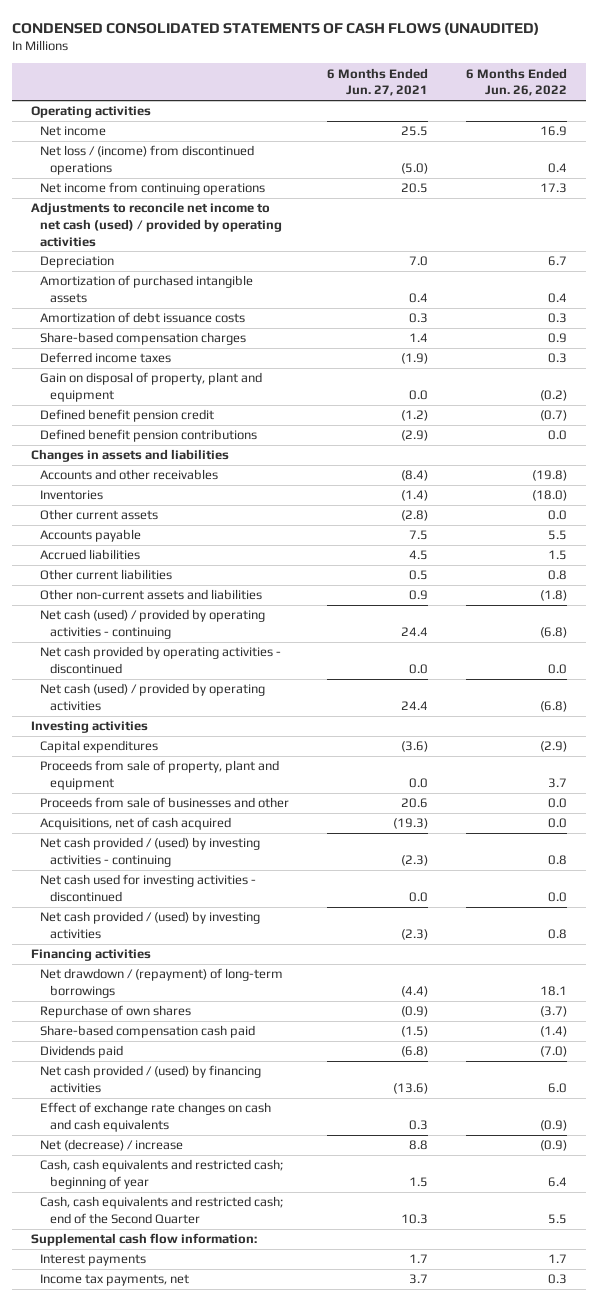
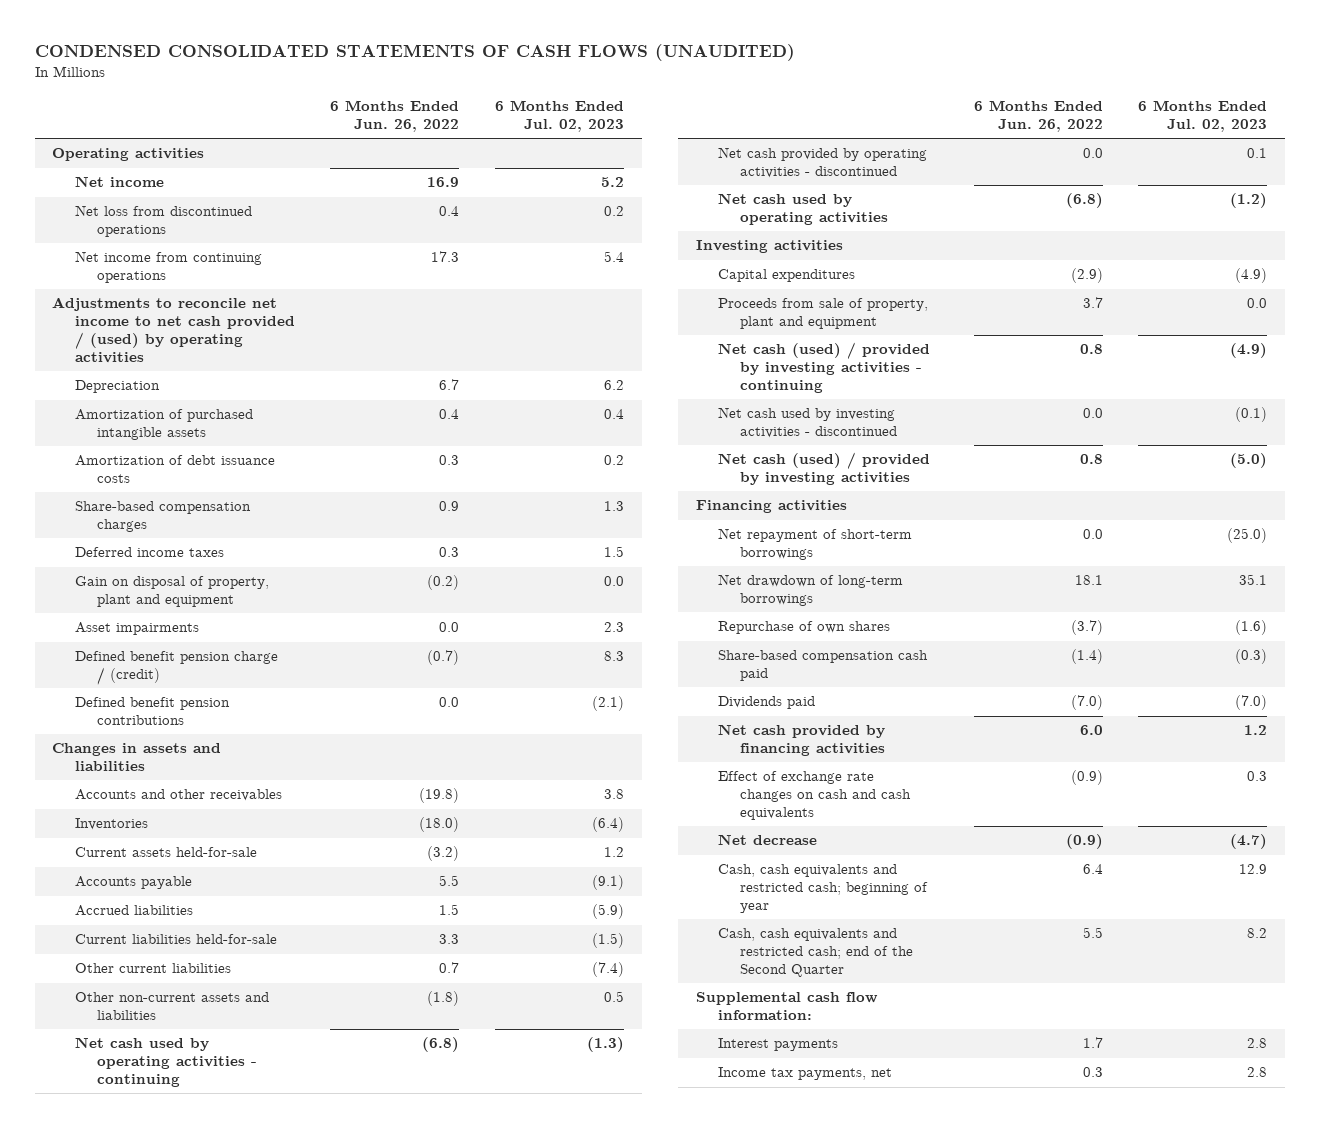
[327,67,429,97] 6 Months Ended Jun. 27, 2021 -> none
none -> [494,99,624,132] 6 Months Ended Jul. 02, 2023
[40,145,255,175] Net loss / (income) from discontinued operations -> [74,205,252,238] Net loss from discontinued operations
[31,202,283,247] Adjustments to reconcile net income to net cash (used) / provided by operating activities -> [52,297,295,363] Adjustments to reconcile net income to net cash provided / (used) by operating activities
none -> [74,622,199,636] Asset impairments
[40,409,215,423] Defined benefit pension credit -> [74,651,278,686] Defined benefit pension charge / (credit)
[40,509,159,521] Other current assets -> none
none -> [74,847,257,858] Current assets held-for-sale
none -> [74,934,277,945] Current liabilities held-for-sale
[548,570,568,581] 0.8 -> [439,962,460,974] 0.7
[40,609,266,639] Net cash (used) / provided by operating activities - continuing -> [74,1037,258,1087] Net cash used by operating activities - continuing
[40,683,266,711] Net cash (used) / provided by operating activities -> [718,193,889,226] Net cash used by operating activities
[40,797,290,809] Proceeds from sale of businesses and other -> none
[40,817,232,831] Acquisitions, net of cash acquired -> none
[40,837,261,867] Net cash provided / (used) by investing activities - continuing -> [718,342,931,393] Net cash (used) / provided by investing activities - continuing
[40,874,257,902] Net cash used for investing activities - discontinued -> [718,407,898,439] Net cash used by investing activities - discontinued
[40,911,261,939] Net cash provided / (used) by investing activities -> [718,452,931,486] Net cash (used) / provided by investing activities
none -> [718,528,913,561] Net repayment of short-term borrowings
[40,968,284,998] Net drawdown / (repayment) of long-term borrowings -> [718,574,904,607] Net drawdown of long-term borrowings
[40,1065,262,1093] Net cash provided / (used) by financing activities -> [718,724,886,757] Net cash provided by financing activities
[40,1139,184,1152] Net (decrease) / increase -> [718,834,818,846] Net decrease

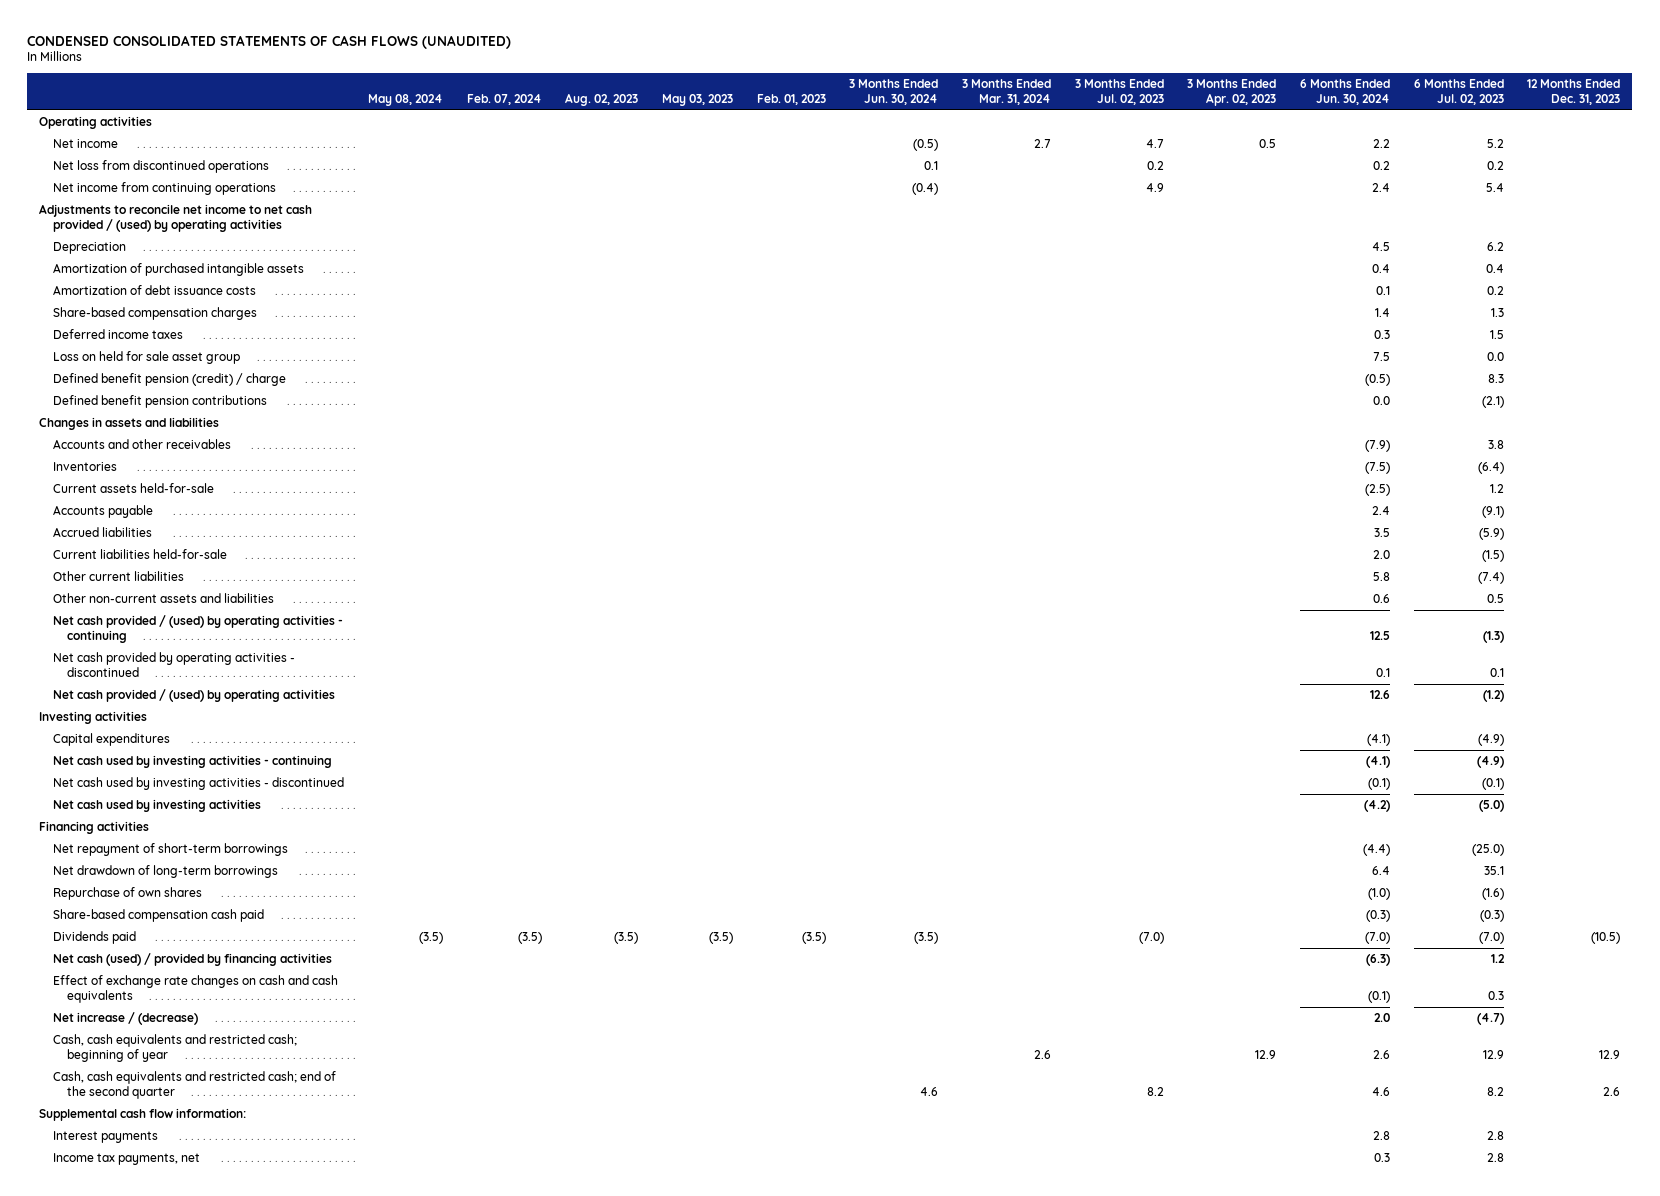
[330,99,460,132] 6 Months Ended Jun. 26, 2022 -> none
none -> [367,94,443,107] May 08, 2024
none -> [466,94,542,106] Feb. 07, 2024
none -> [565,93,639,107] Aug. 02, 2023
none -> [662,94,734,107] May 03, 2023
none -> [756,94,826,106] Feb. 01, 2023
none -> [849,79,939,106] 3 Months Ended Jun. 30, 2024
none -> [962,79,1052,106] 3 Months Ended Mar. 31, 2024
none -> [1074,79,1164,106] 3 Months Ended Jul. 02, 2023
none -> [1187,79,1277,107] 3 Months Ended Apr. 02, 2023
none -> [1300,79,1391,106] 6 Months Ended Jun. 30, 2024
none -> [1527,79,1621,106] 12 Months Ended Dec. 31, 2023
[74,576,269,608] Gain on disposal of property, plant and equipment -> none
[74,622,199,636] Asset impairments -> none
none -> [53,351,241,365] Loss on held for sale asset group
[74,651,278,686] Defined benefit pension charge / (credit) -> [53,373,287,387] Defined benefit pension (credit) / charge
[74,1037,258,1087] Net cash used by operating activities - continuing -> [53,615,344,643] Net cash provided / (used) by operating activities - continuing
[718,193,889,226] Net cash used by operating activities -> [53,689,336,703] Net cash provided / (used) by operating activities
[718,298,929,330] Proceeds from sale of property, plant and equipment -> none
[718,342,931,393] Net cash (used) / provided by investing activities - continuing -> [53,755,333,769] Net cash used by investing activities - continuing
[718,452,931,486] Net cash (used) / provided by investing activities -> [53,799,262,813] Net cash used by investing activities
[718,724,886,757] Net cash provided by financing activities -> [53,953,333,967] Net cash (used) / provided by financing activities
[718,834,818,846] Net decrease -> [53,1012,199,1026] Net increase / (decrease)
[718,928,914,977] Cash, cash equivalents and restricted cash; end of the Second Quarter -> [53,1071,337,1099] Cash, cash equivalents and restricted cash; end of the second quarter

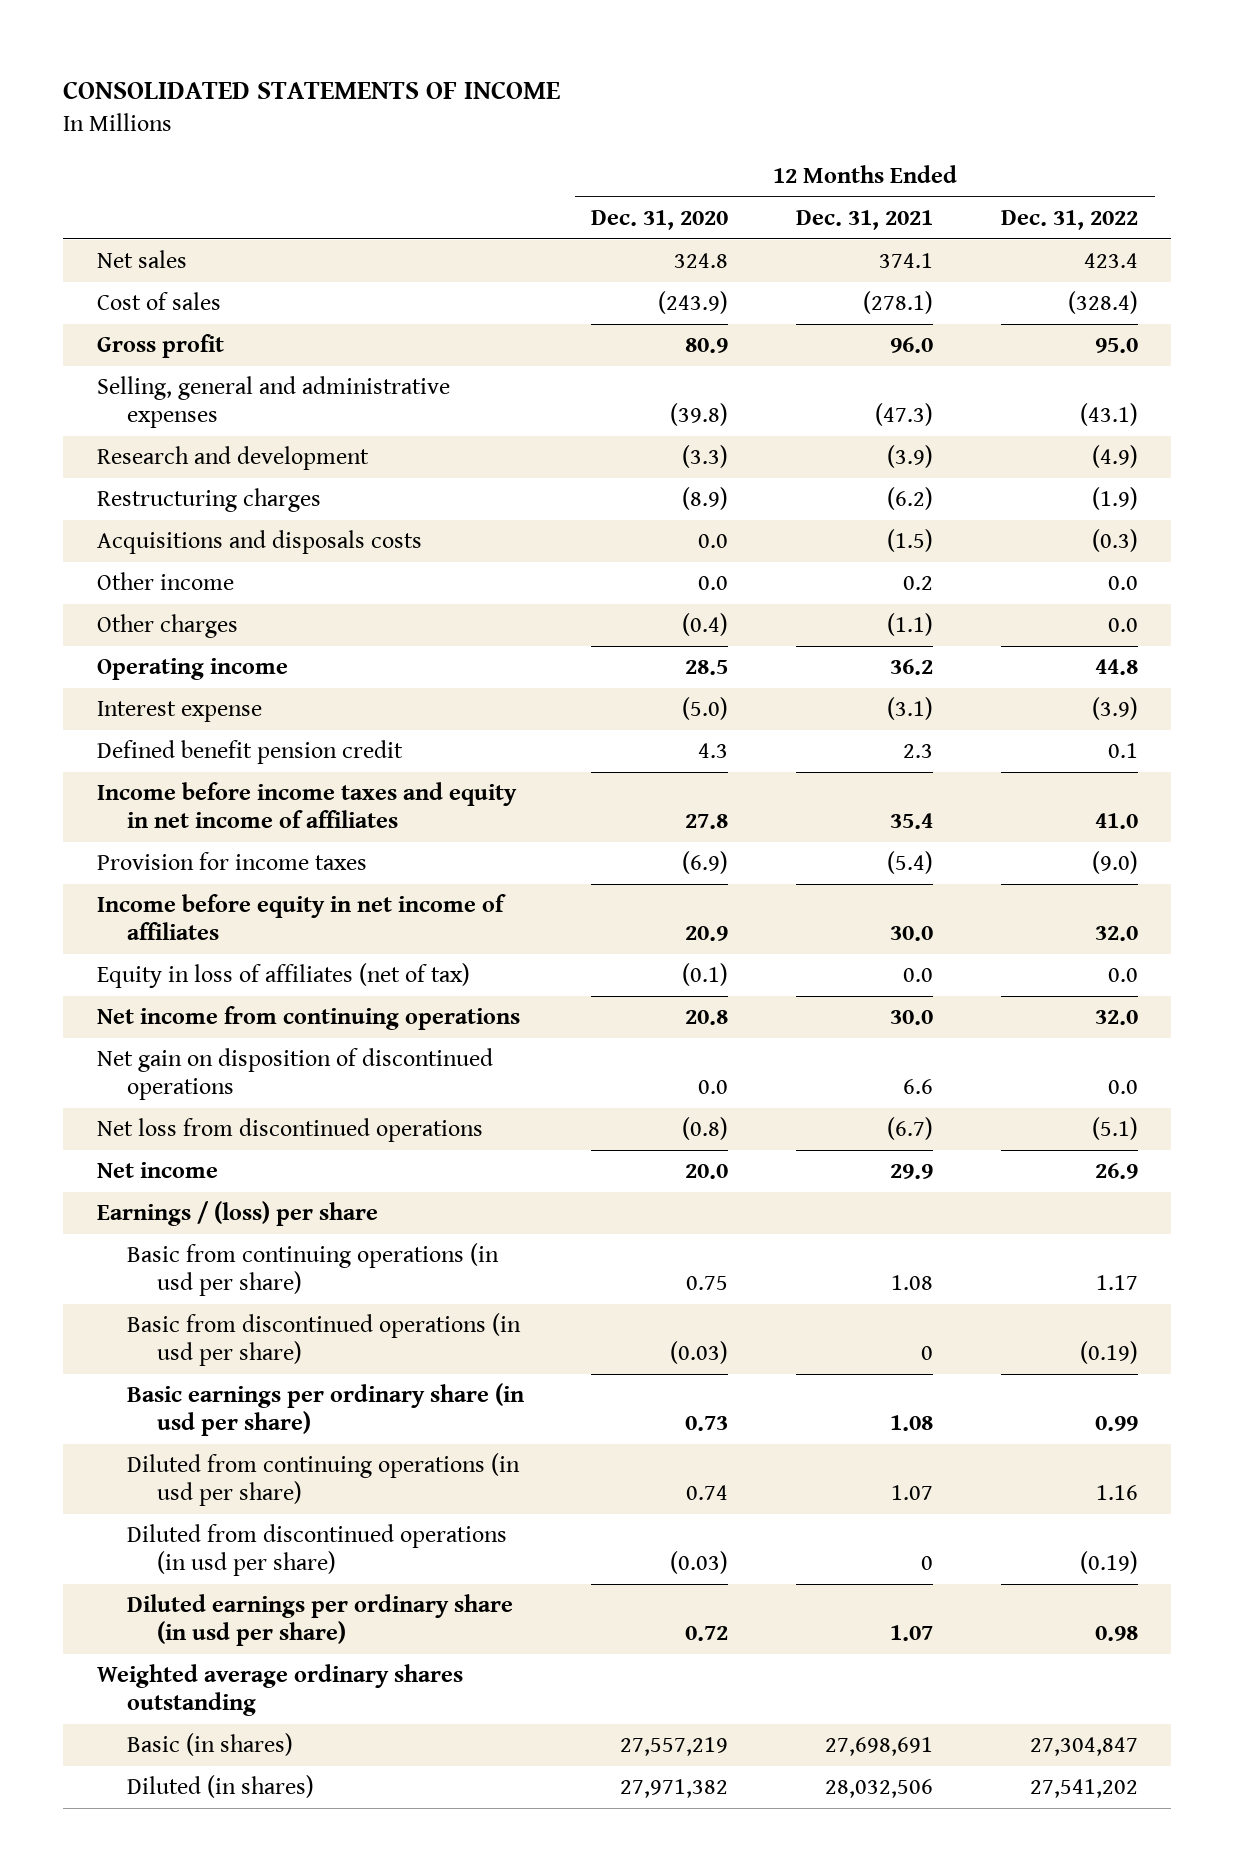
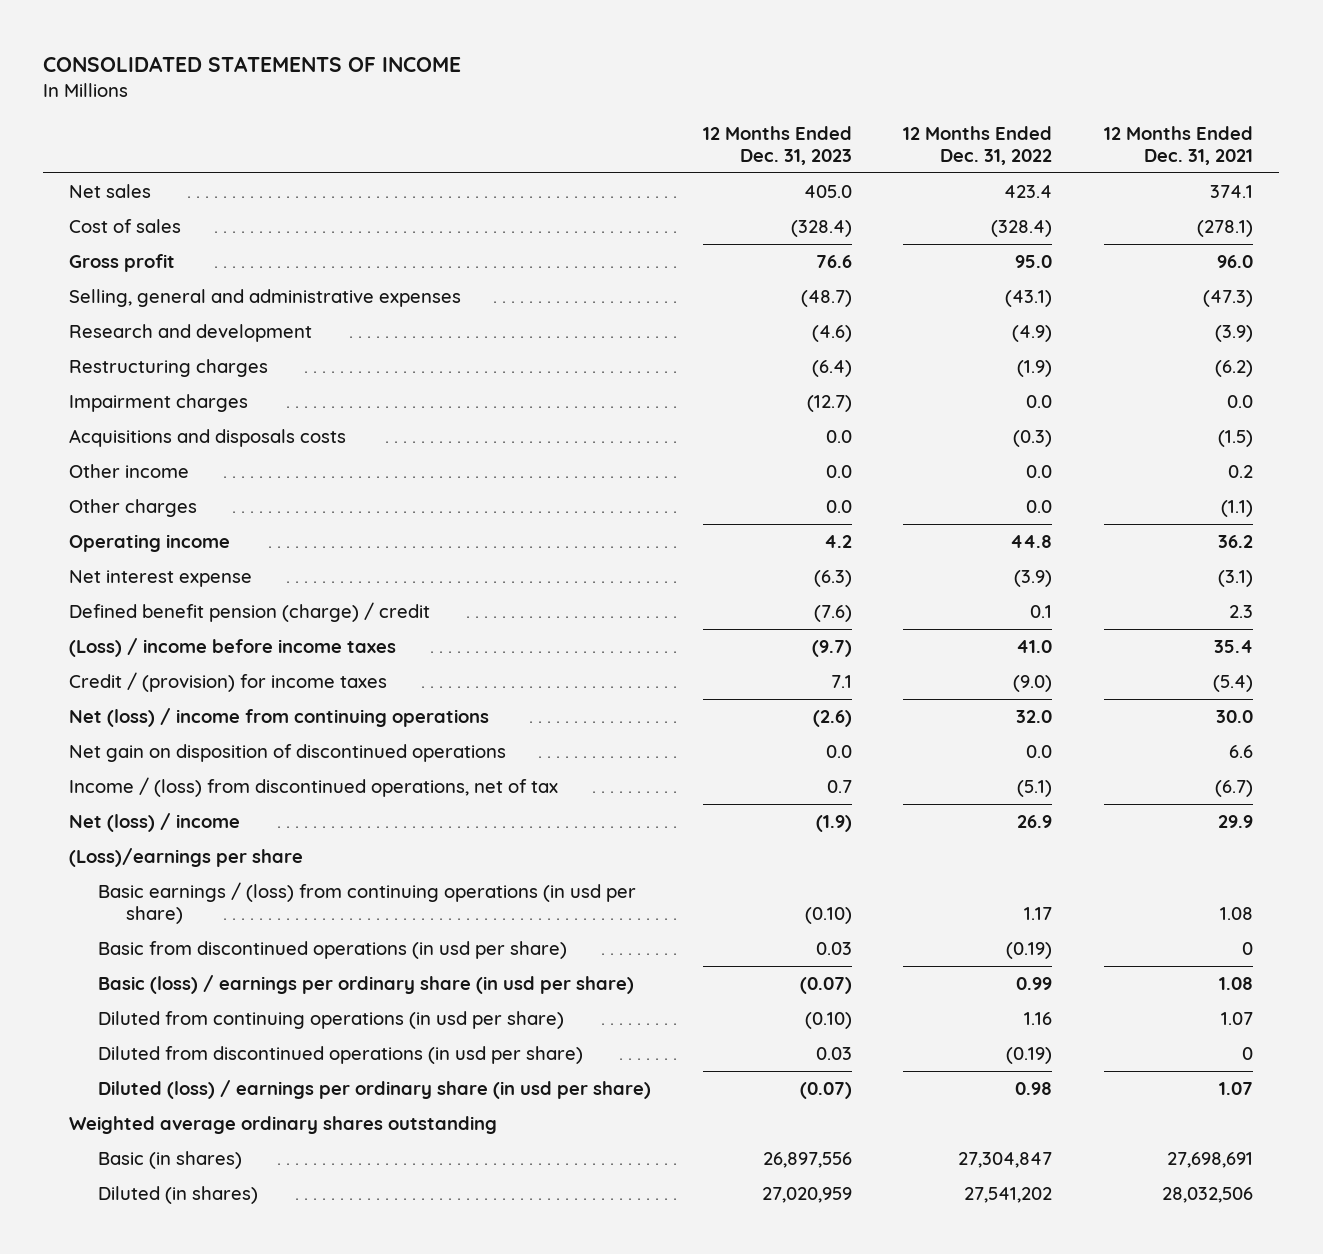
[591,210,729,231] Dec. 31, 2020 -> none
none -> [702,125,852,165] 12 Months Ended Dec. 31, 2023
none -> [69,394,249,413] Impairment charges
[96,894,506,941] Income before equity in net income of affiliates -> none
[96,963,470,989] Equity in loss of affiliates (net of tax) -> none
[96,701,262,723] Interest expense -> [69,570,253,588] Net interest expense
[96,740,403,765] Defined benefit pension credit -> [69,602,431,623] Defined benefit pension (charge) / credit
[96,782,517,829] Income before income taxes and equity in net income of affiliates -> [69,638,397,658] (Loss) / income before income taxes
[96,852,367,871] Provision for income taxes -> [69,672,388,693] Credit / (provision) for income taxes
[96,1006,520,1031] Net income from continuing operations -> [69,708,490,728] Net (loss) / income from continuing operations
[96,1118,483,1143] Net loss from discontinued operations -> [69,777,559,798] Income / (loss) from discontinued operations, net of tax
[96,1162,218,1179] Net income -> [69,813,241,833] Net (loss) / income
[96,1201,378,1227] Earnings / (loss) per share -> [69,848,304,868] (Loss)/earnings per share
[126,1243,499,1297] Basic from continuing operations (in usd per share) -> [97,882,636,925] Basic earnings / (loss) from continuing operations (in usd per share)
[126,1383,524,1437] Basic earnings per ordinary share (in usd per share) -> [97,975,634,995] Basic (loss) / earnings per ordinary share (in usd per share)
[126,1594,513,1647] Diluted earnings per ordinary share (in usd per share) -> [97,1080,651,1100] Diluted (loss) / earnings per ordinary share (in usd per share)

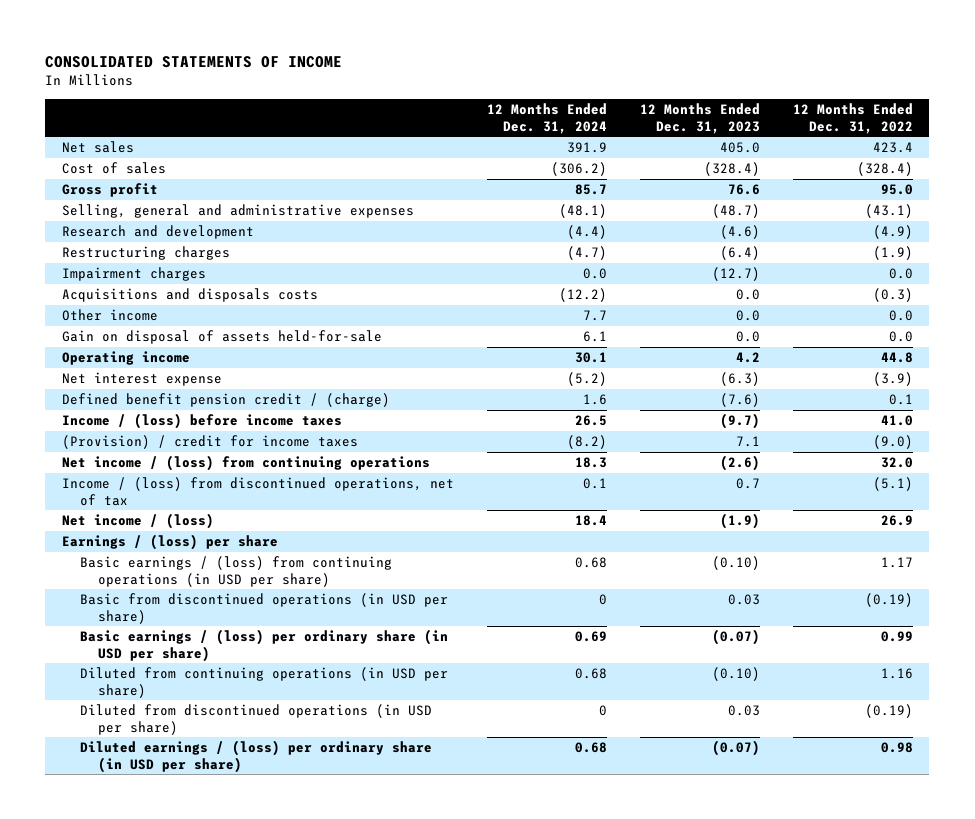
[1104,125,1254,165] 12 Months Ended Dec. 31, 2021 -> none
none -> [486,102,607,134] 12 Months Ended Dec. 31, 2024
[69,499,198,518] Other charges -> none
none -> [61,330,382,345] Gain on disposal of assets held-for-sale
[69,744,507,763] Net gain on disposition of discontinued operations -> none
[69,602,431,623] Defined benefit pension (charge) / credit -> [61,393,390,408] Defined benefit pension credit / (charge)
[69,638,397,658] (Loss) / income before income taxes -> [61,413,342,430] Income / (loss) before income taxes
[69,672,388,693] Credit / (provision) for income taxes -> [61,435,358,450] (Provision) / credit for income taxes
[69,708,490,728] Net (loss) / income from continuing operations -> [61,455,430,472] Net income / (loss) from continuing operations
[69,1116,498,1135] Weighted average ordinary shares outstanding -> none
[97,1151,242,1170] Basic (in shares) -> none
[97,1186,258,1205] Diluted (in shares) -> none
[69,813,241,833] Net (loss) / income -> [61,513,214,530] Net income / (loss)
[69,848,304,868] (Loss)/earnings per share -> [61,534,278,551] Earnings / (loss) per share
[97,882,636,925] Basic earnings / (loss) from continuing operations (in usd per share) -> [79,556,392,587] Basic earnings / (loss) from continuing operations (in USD per share)
[97,941,567,960] Basic from discontinued operations (in usd per share) -> [79,593,448,624] Basic from discontinued operations (in USD per share)
[97,975,634,995] Basic (loss) / earnings per ordinary share (in usd per share) -> [79,629,448,662] Basic earnings / (loss) per ordinary share (in USD per share)
[97,1011,564,1030] Diluted from continuing operations (in usd per share) -> [79,667,448,698] Diluted from continuing operations (in USD per share)
[97,1046,583,1065] Diluted from discontinued operations (in usd per share) -> [79,704,432,735] Diluted from discontinued operations (in USD per share)
[97,1080,651,1100] Diluted (loss) / earnings per ordinary share (in usd per share) -> [79,740,432,773] Diluted earnings / (loss) per ordinary share (in USD per share)

